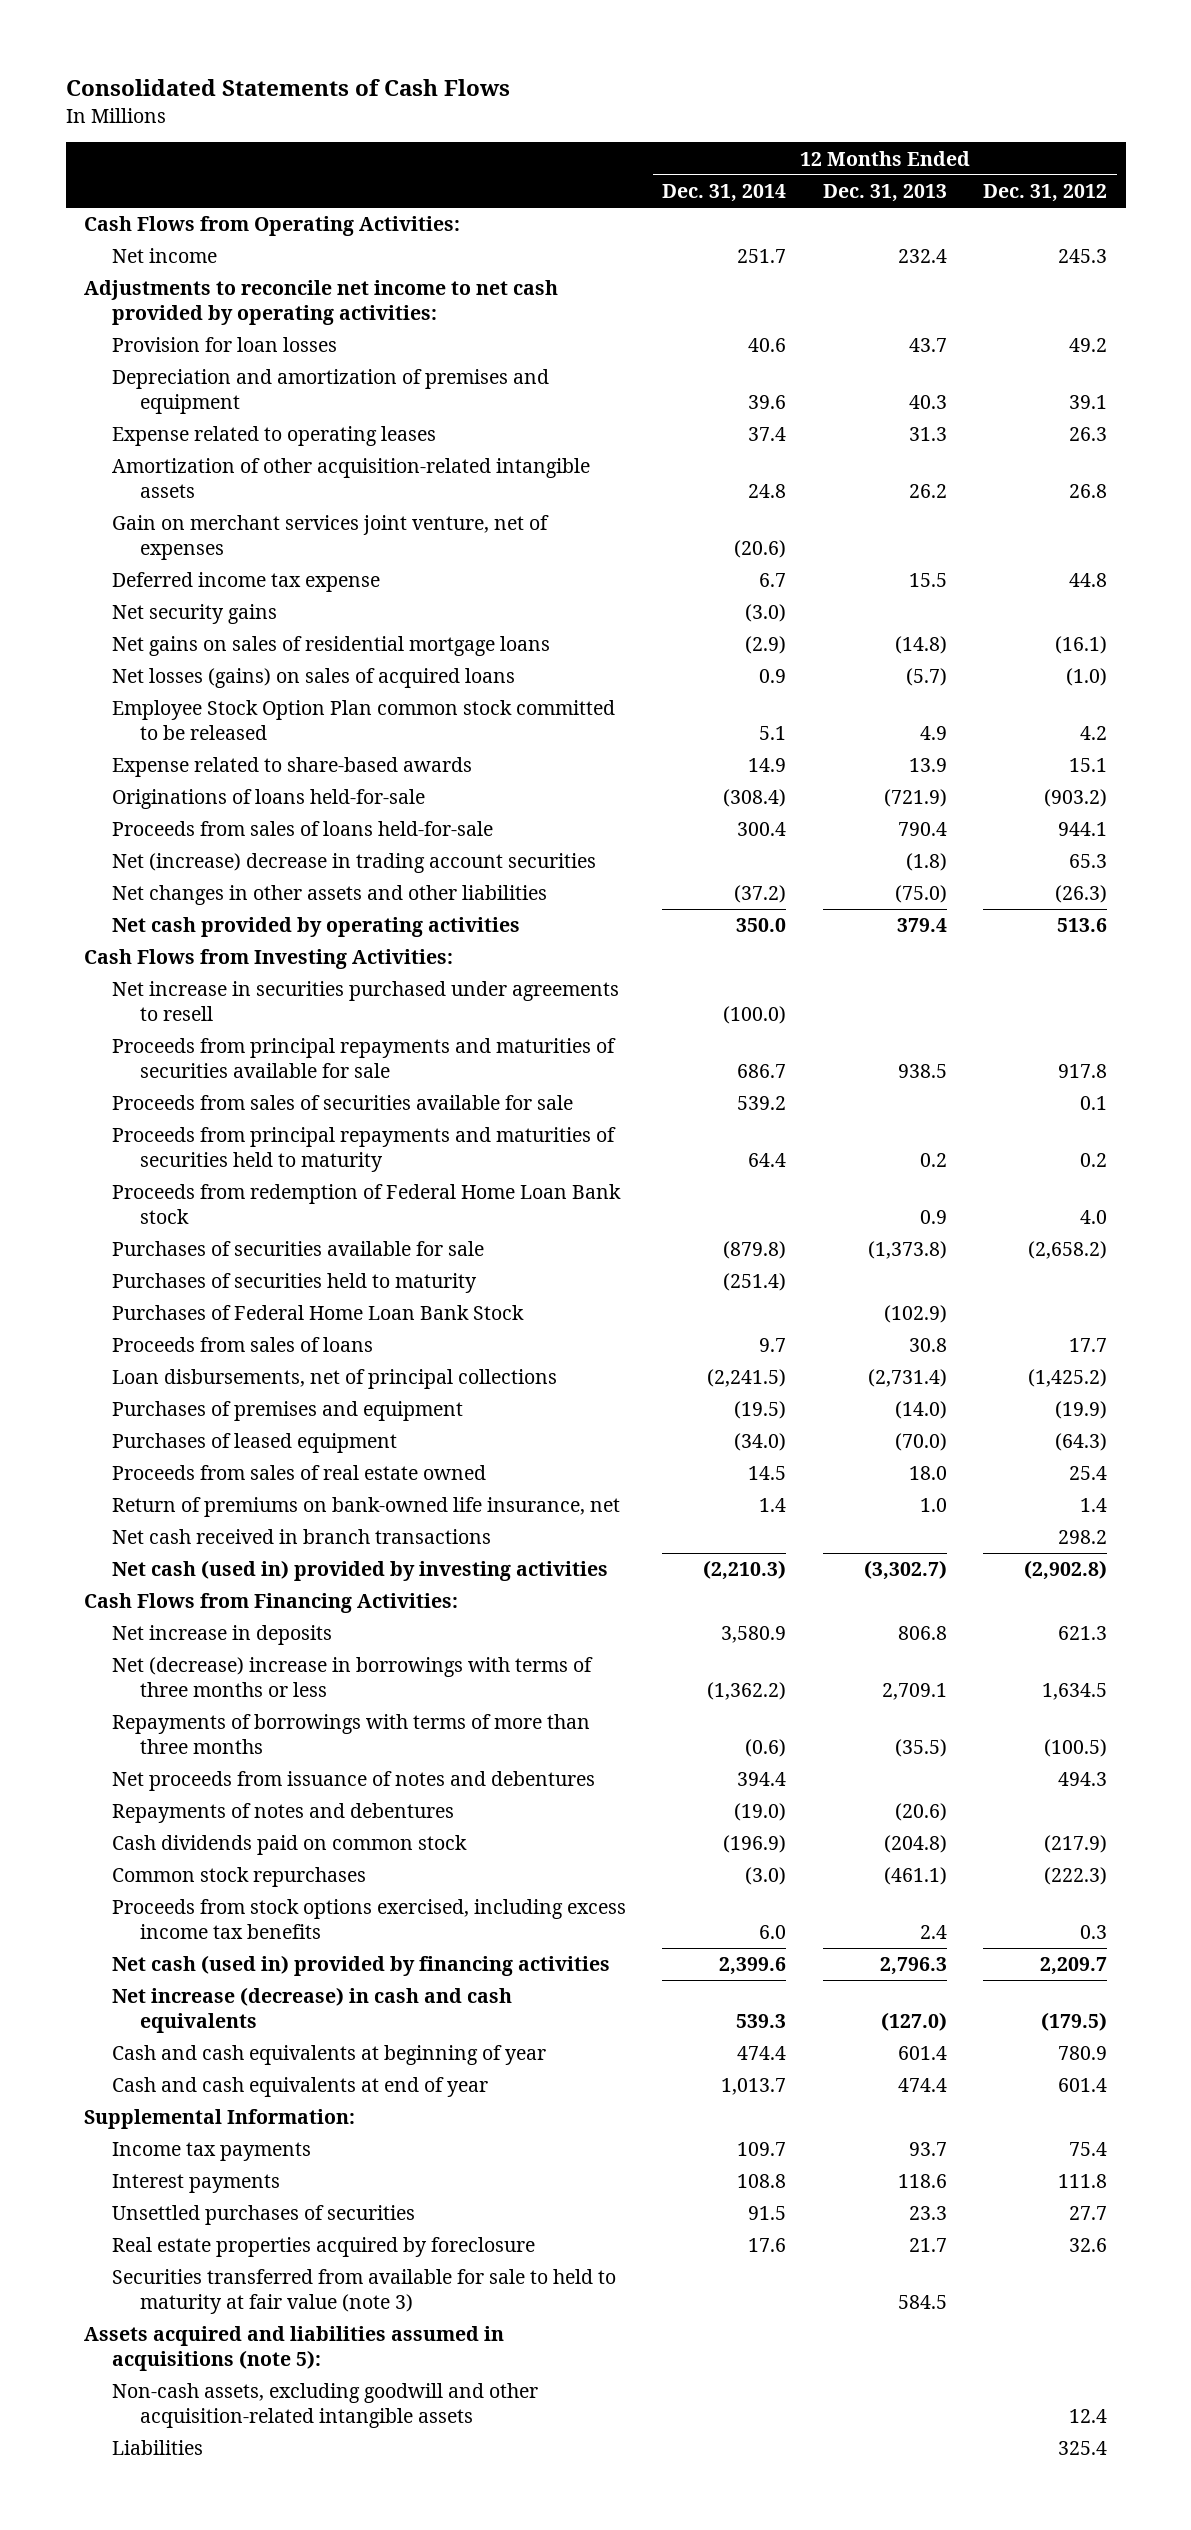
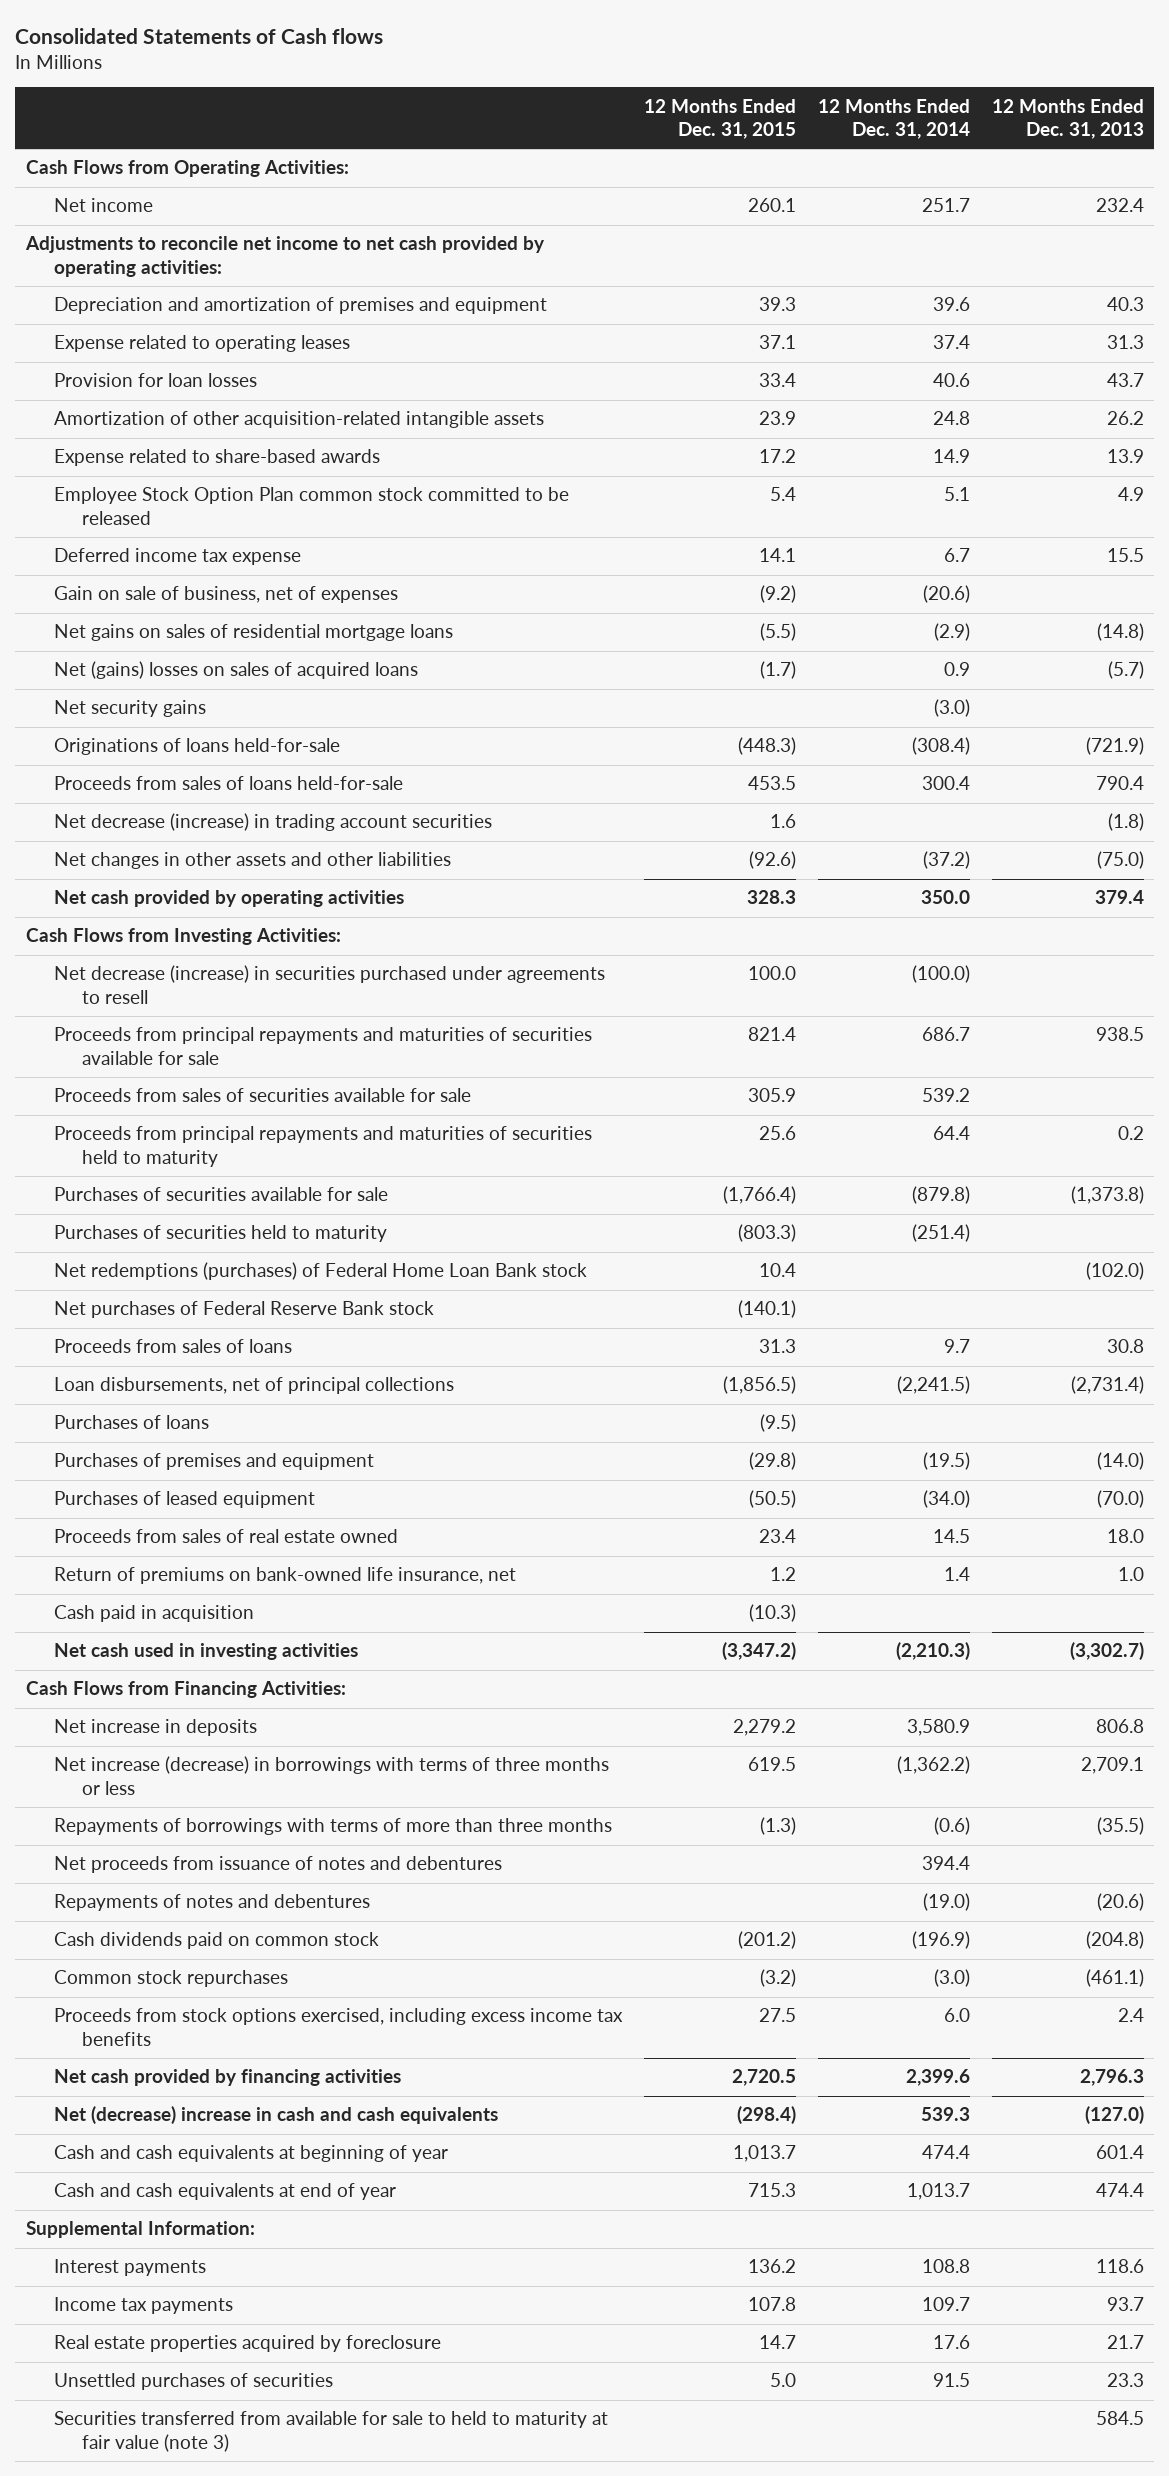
[65,79,510,97] Consolidated Statements of Cash Flows -> [14,27,383,44] Consolidated Statements of Cash flows
[983,183,1108,202] Dec. 31, 2012 -> none
none -> [643,98,796,140] 12 Months Ended Dec. 31, 2015
[111,337,337,353] Provision for loan losses -> [54,373,258,388] Provision for loan losses
[111,515,549,561] Gain on merchant services joint venture, net of expenses -> none
[111,757,472,778] Expense related to share-based awards -> [54,449,381,467] Expense related to share-based awards
[111,700,615,741] Employee Stock Option Plan common stock committed to be released -> [54,487,570,526] Employee Stock Option Plan common stock committed to be released
none -> [54,586,399,604] Gain on sale of business, net of expenses
[111,668,515,689] Net losses (gains) on sales of acquired loans -> [54,661,419,680] Net (gains) losses on sales of acquired loans
[111,604,277,625] Net security gains -> [54,700,207,718] Net security gains
[111,853,596,874] Net (increase) decrease in trading account securities -> [54,813,493,832] Net decrease (increase) in trading account securities
[111,981,619,1022] Net increase in securities purchased under agreements to resell -> [54,965,606,1005] Net decrease (increase) in securities purchased under agreements to resell
[111,1184,621,1225] Proceeds from redemption of Federal Home Loan Bank stock -> none
[111,1305,524,1321] Purchases of Federal Home Loan Bank Stock -> [54,1262,588,1281] Net redemptions (purchases) of Federal Home Loan Bank stock
[883,1305,947,1324] (102.9) -> [1085,1262,1144,1281] (102.0)
none -> [54,1301,435,1319] Net purchases of Federal Reserve Bank stock
none -> [54,1415,210,1430] Purchases of loans
[111,1529,491,1545] Net cash received in branch transactions -> none
none -> [54,1605,255,1623] Cash paid in acquisition
[111,1560,608,1582] Net cash (used in) provided by investing activities -> [54,1643,359,1661] Net cash used in investing activities
[111,1657,593,1698] Net (decrease) increase in borrowings with terms of three months or less -> [54,1756,610,1796] Net increase (decrease) in borrowings with terms of three months or less
[111,1955,610,1977] Net cash (used in) provided by financing activities -> [54,2069,402,2087] Net cash provided by financing activities
[111,1987,512,2034] Net increase (decrease) in cash and cash equivalents -> [54,2106,499,2125] Net (decrease) increase in cash and cash equivalents
[111,2142,311,2162] Income tax payments -> [54,2297,234,2315] Income tax payments
[111,2205,415,2226] Unsettled purchases of securities -> [54,2373,334,2391] Unsettled purchases of securities
[83,2326,504,2372] Assets acquired and liabilities assumed in acquisitions (note 5): -> none
[111,2383,538,2429] Non-cash assets, excluding goodwill and other acquisition-related intangible assets -> none
[111,2440,203,2456] Liabilities -> none

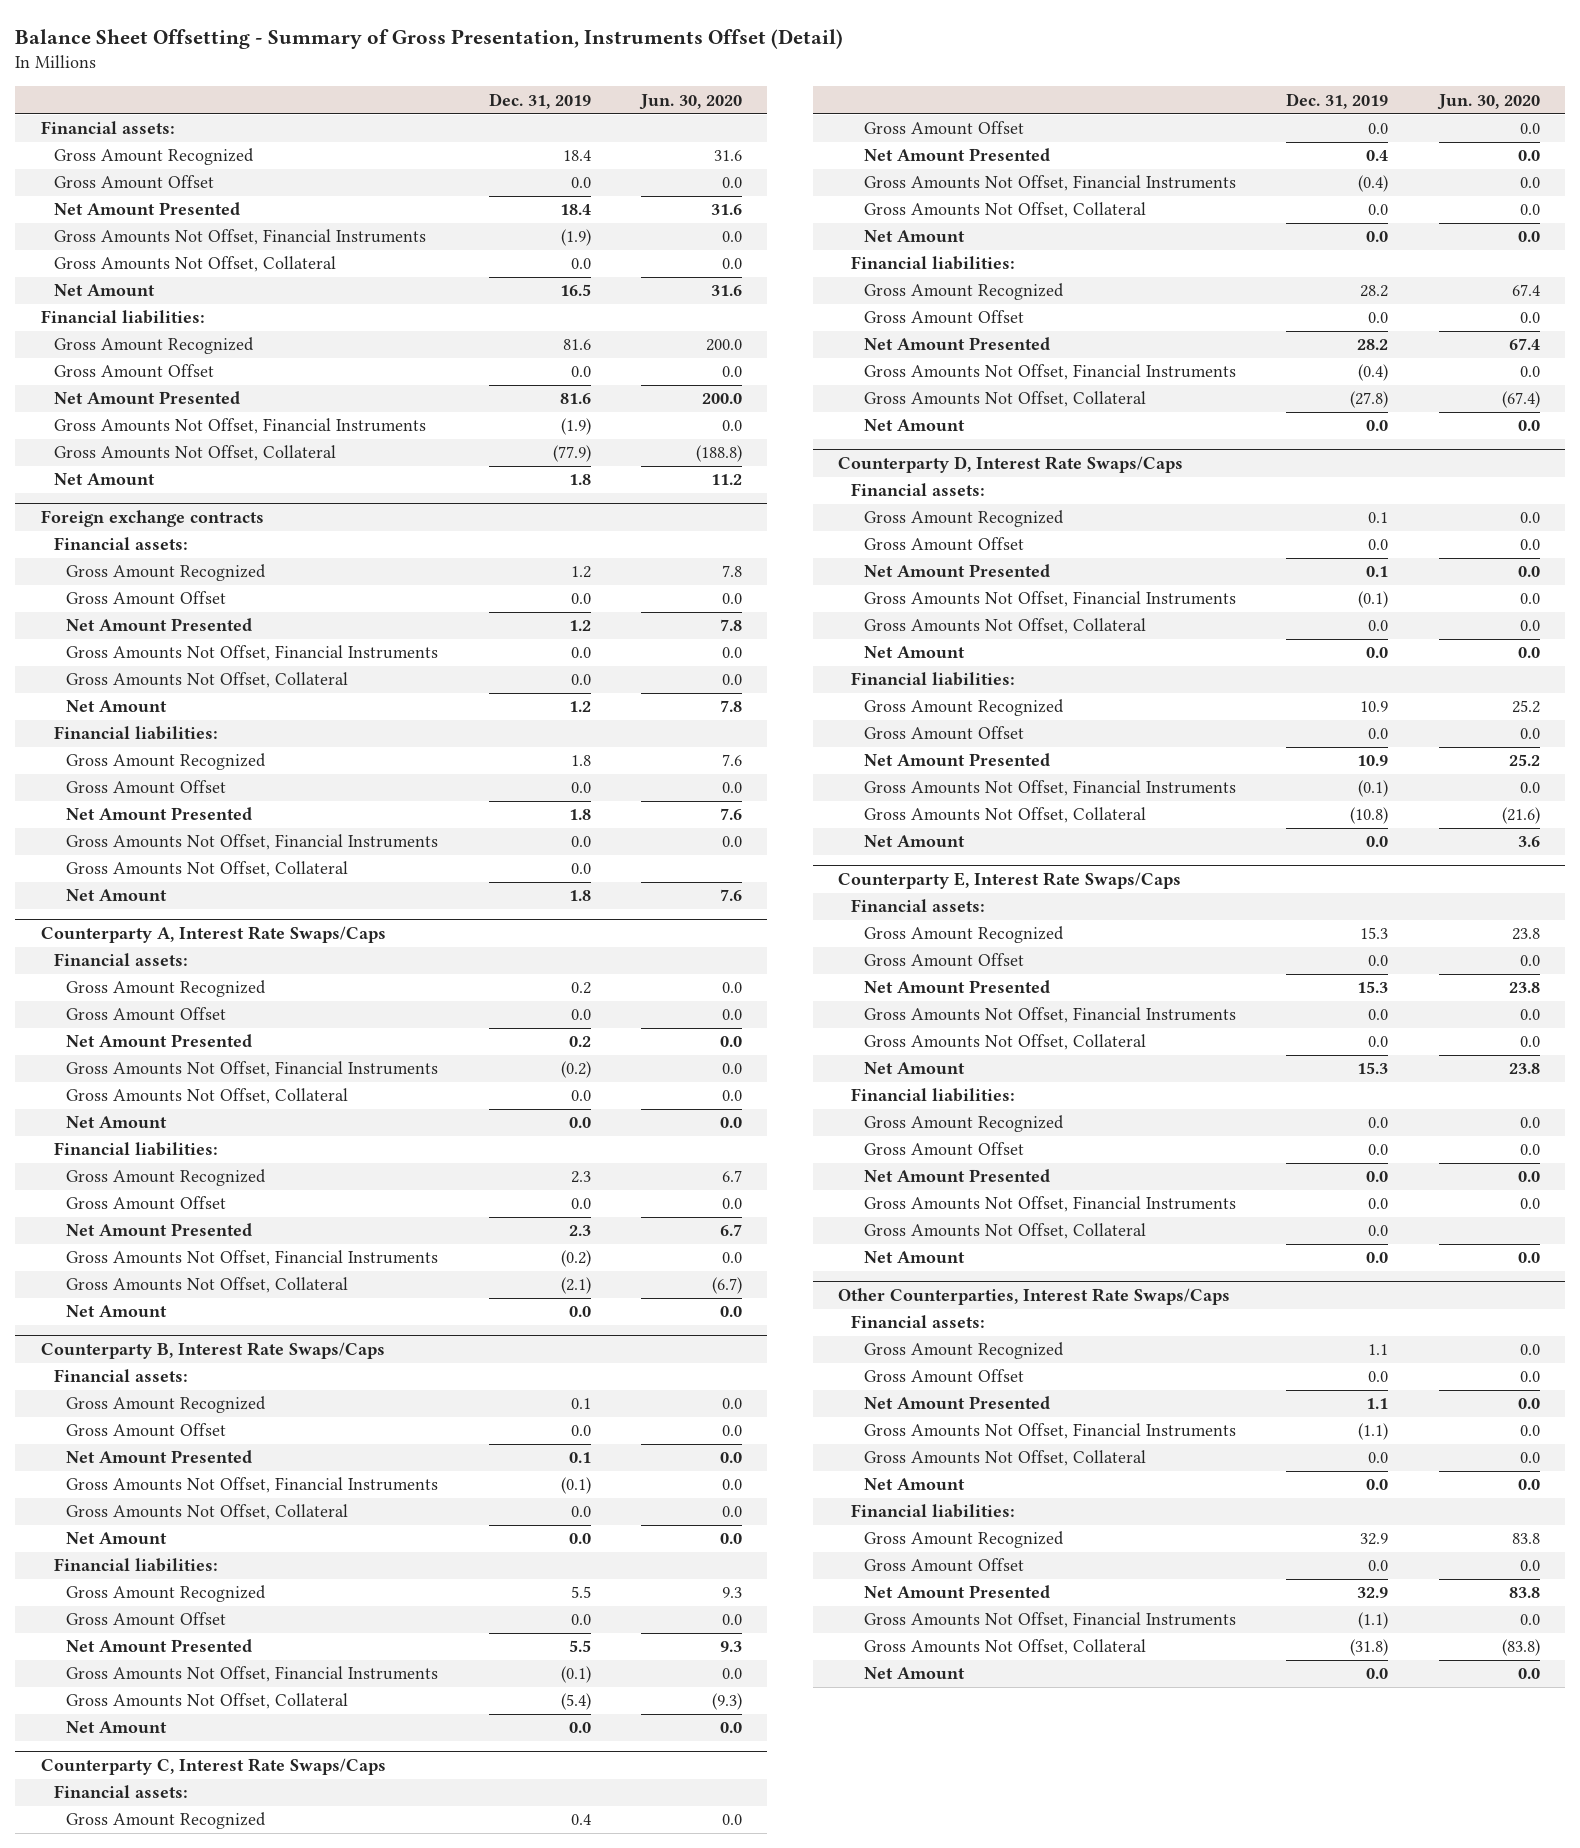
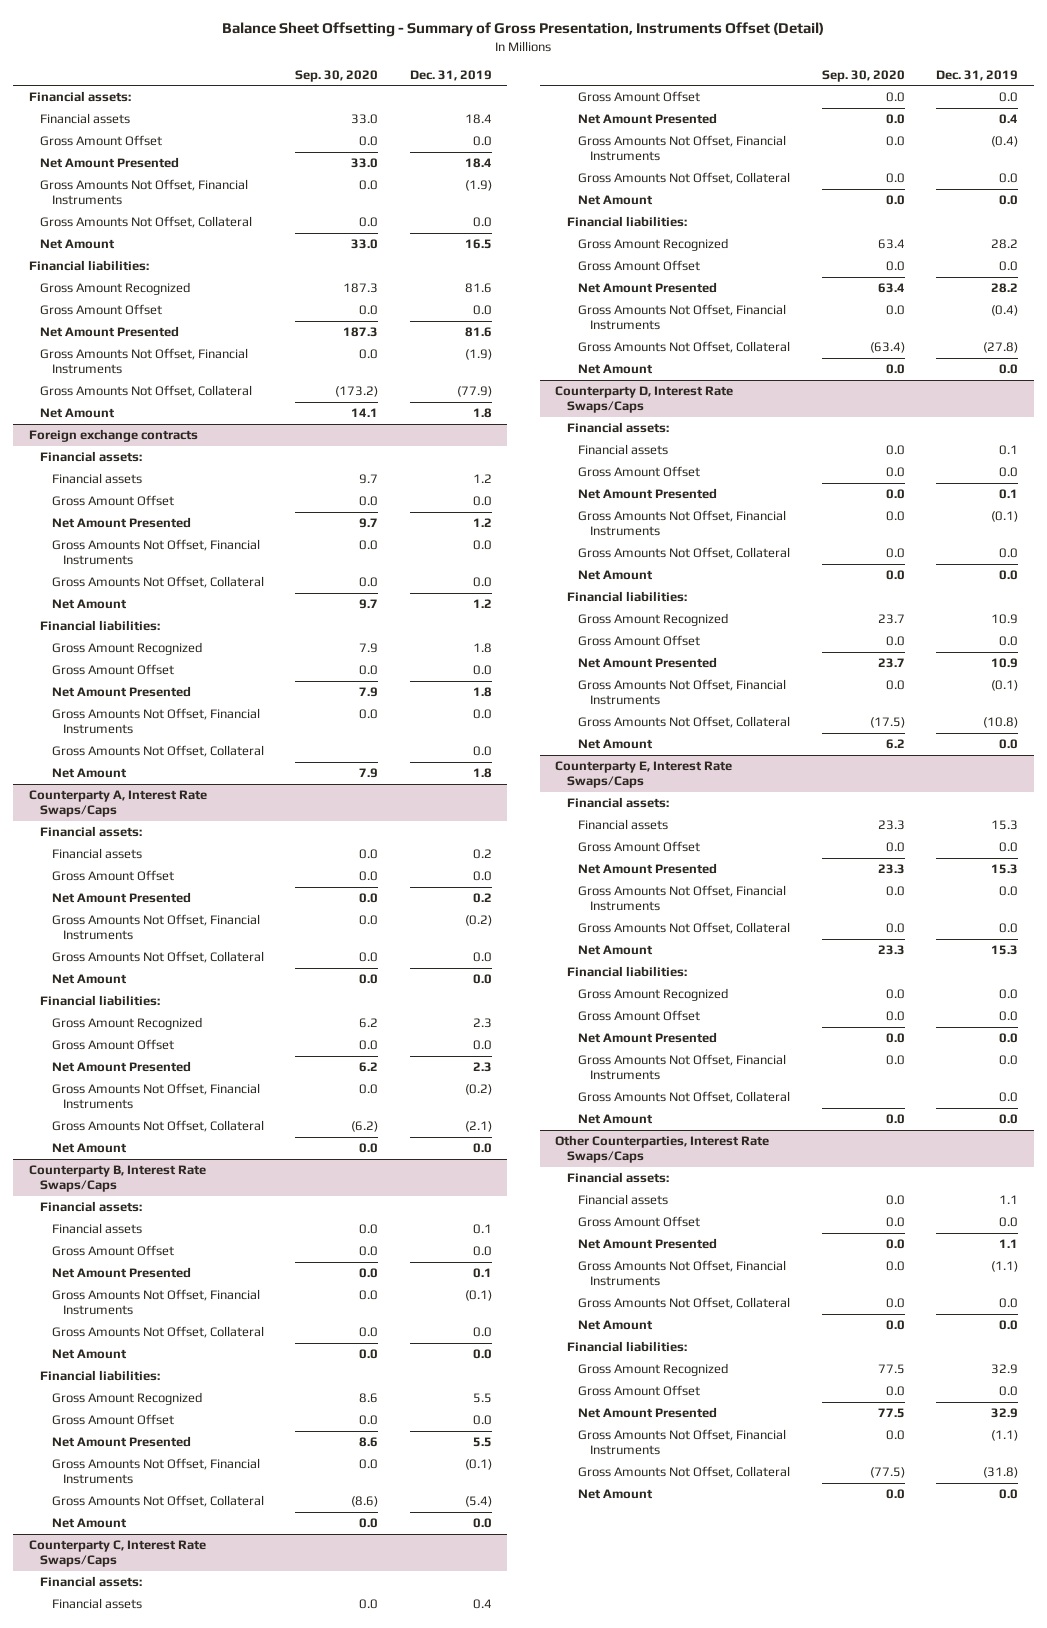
[639,93,743,110] Jun. 30, 2020 -> none
none -> [295,69,379,82] Sep. 30, 2020
[53,148,254,166] Gross Amount Recognized -> [40,113,131,125] Financial assets
[66,564,267,582] Gross Amount Recognized -> [51,473,142,485] Financial assets
[66,980,267,998] Gross Amount Recognized -> [51,848,142,860] Financial assets
[66,1396,267,1414] Gross Amount Recognized -> [51,1223,142,1235] Financial assets
[66,1812,267,1830] Gross Amount Recognized -> [51,1598,142,1610] Financial assets
[863,510,1064,528] Gross Amount Recognized -> [578,444,669,456] Financial assets
[863,926,1064,944] Gross Amount Recognized -> [578,819,669,831] Financial assets
[863,1342,1064,1360] Gross Amount Recognized -> [578,1194,669,1206] Financial assets

